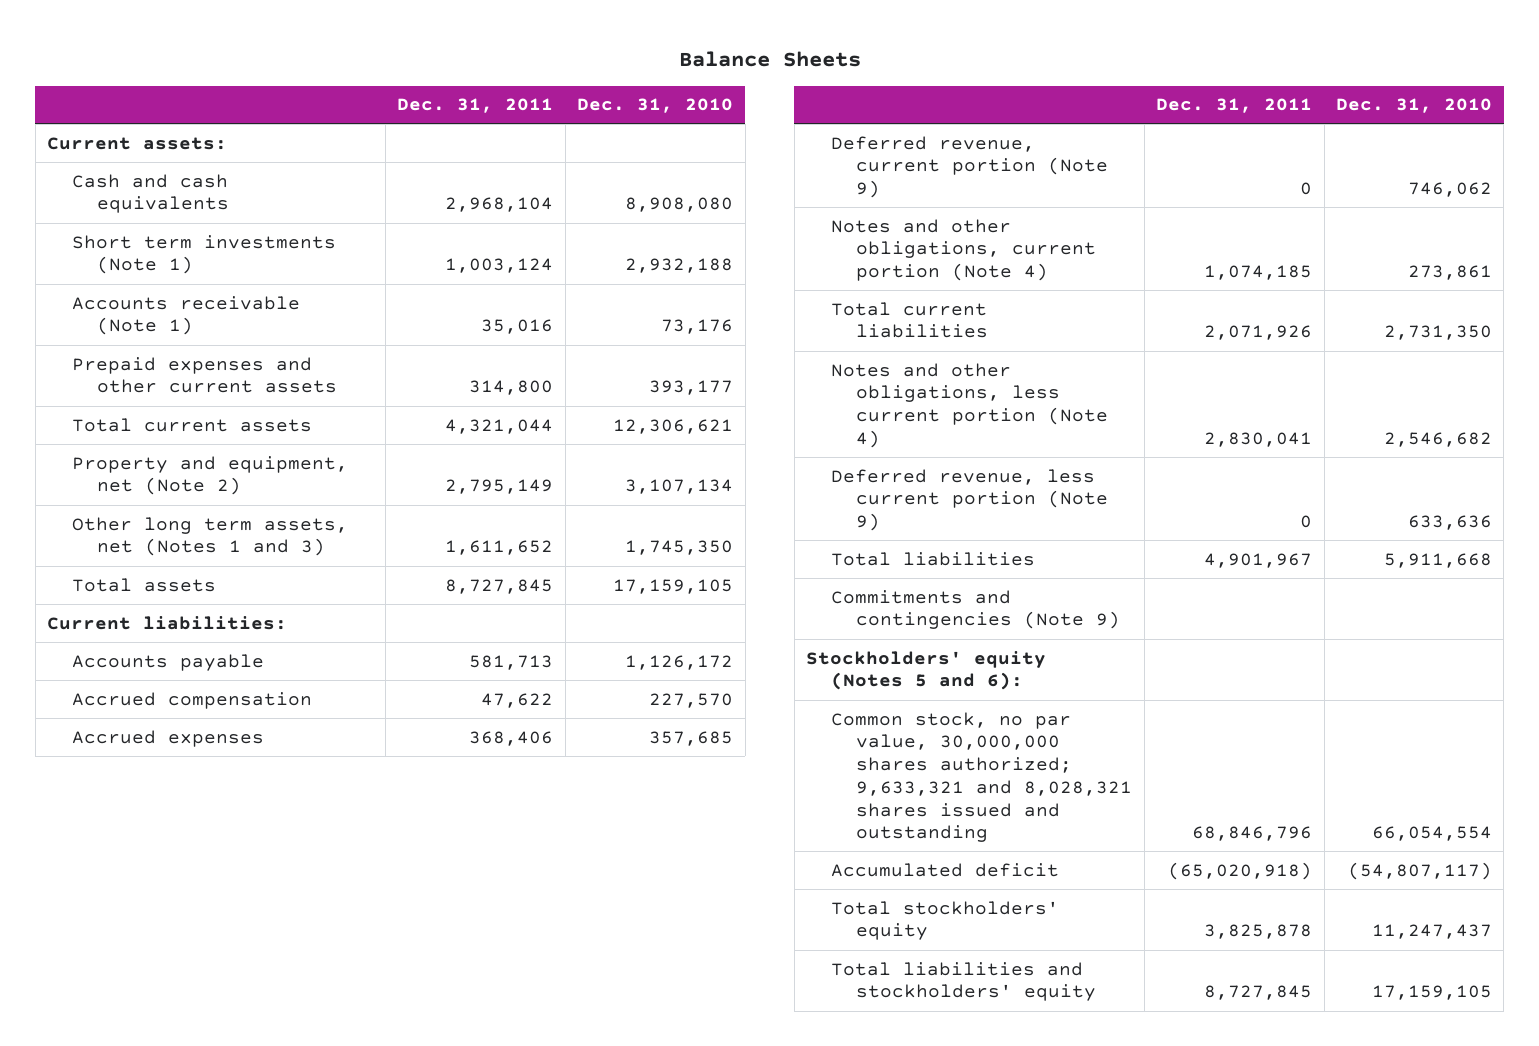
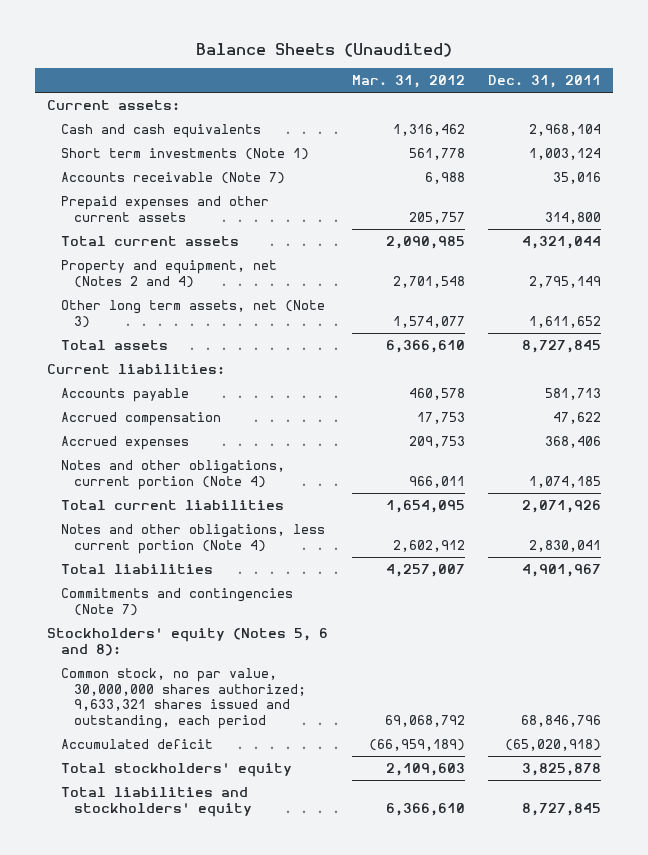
[678,51,861,68] Balance Sheets -> [196,43,453,58] Balance Sheets (Unaudited)
[577,98,734,114] Dec. 31, 2010 -> none
none -> [351,75,465,89] Mar. 31, 2012
[72,295,301,336] Accounts receivable (Note 1) -> [60,171,285,184] Accounts receivable (Note 7)
[72,455,349,496] Property and equipment, net (Note 2) -> [60,259,277,288] Property and equipment, net (Notes 2 and 4)
[72,516,349,557] Other long term assets, net (Notes 1 and 3) -> [60,299,325,328] Other long term assets, net (Note 3)
[831,135,1109,199] Deferred revenue, current portion (Note 9) -> none
[831,468,1109,532] Deferred revenue, less current portion (Note 9) -> none
[831,589,1121,630] Commitments and contingencies (Note 9) -> [60,587,293,616] Commitments and contingencies (Note 7)
[806,650,1047,691] Stockholders' equity (Notes 5 and 6): -> [47,627,329,656] Stockholders' equity (Notes 5, 6 and 8):
[831,711,1133,843] Common stock, no par value, 30,000,000 shares authorized; 9,633,321 and 8,028,321 shares issued and outstanding -> [60,667,307,730] Common stock, no par value, 30,000,000 shares authorized; 9,633,321 shares issued and outstanding, each period

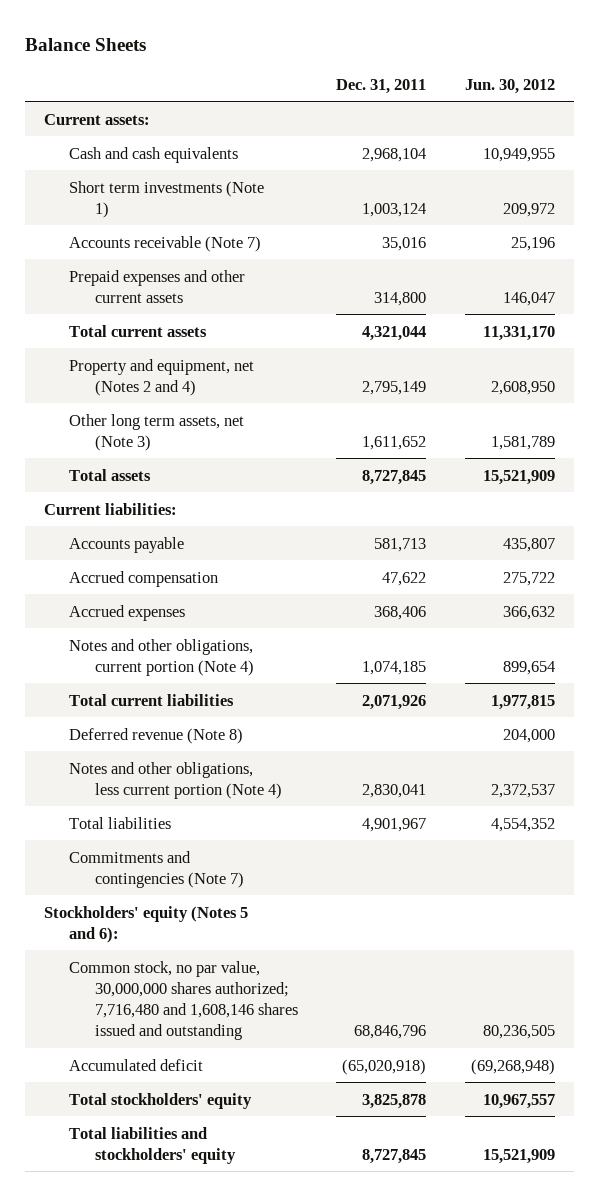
[196,43,453,58] Balance Sheets (Unaudited) -> [24,37,146,51] Balance Sheets
[351,75,465,89] Mar. 31, 2012 -> none
none -> [464,78,555,94] Jun. 30, 2012
none -> [69,727,244,744] Deferred revenue (Note 8)
[47,627,329,656] Stockholders' equity (Notes 5, 6 and 8): -> [43,905,248,943] Stockholders' equity (Notes 5 and 6):
[60,667,307,730] Common stock, no par value, 30,000,000 shares authorized; 9,633,321 shares issued and outstanding, each period -> [69,960,298,1041] Common stock, no par value, 30,000,000 shares authorized; 7,716,480 and 1,608,146 shares issued and outstanding

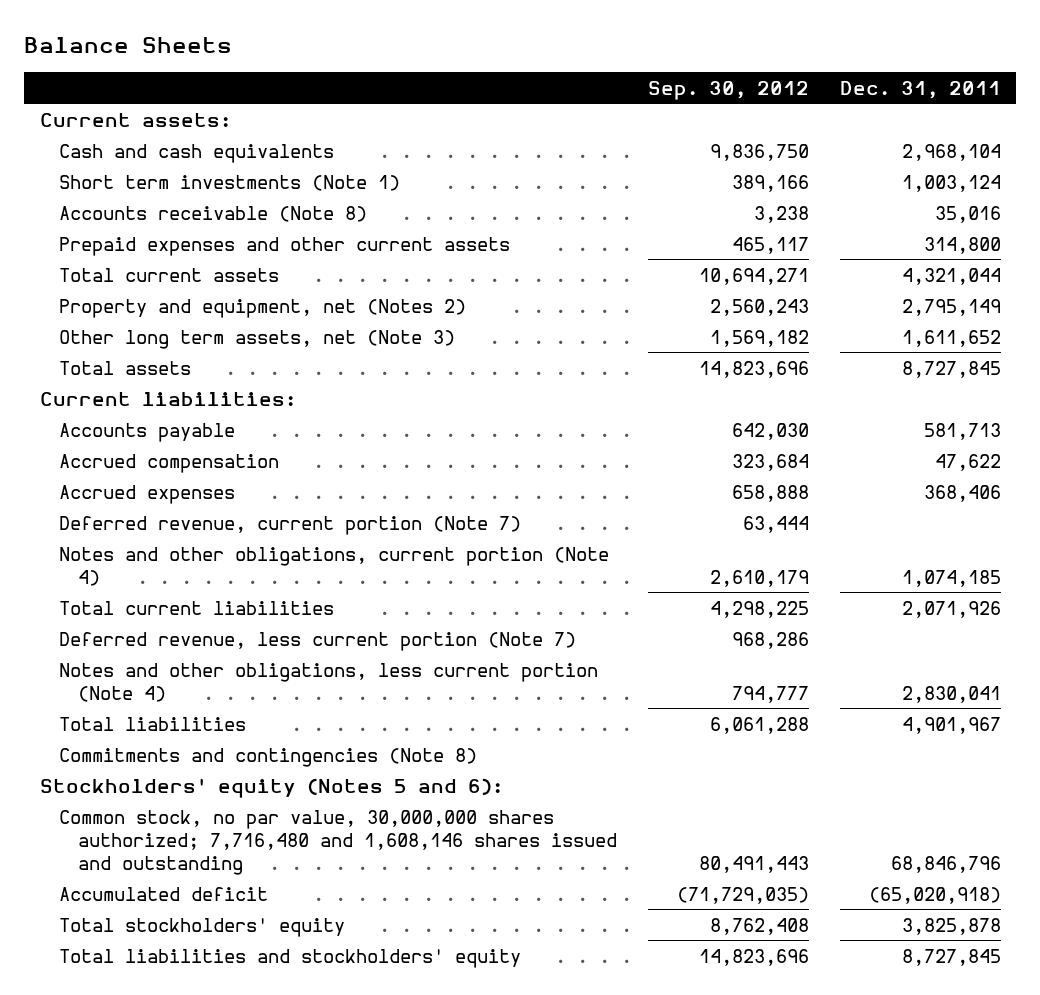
[464,78,555,94] Jun. 30, 2012 -> none
none -> [647,80,809,100] Sep. 30, 2012
[69,235,262,252] Accounts receivable (Note 7) -> [58,205,367,222] Accounts receivable (Note 8)
[69,358,255,396] Property and equipment, net (Notes 2 and 4) -> [58,298,466,318] Property and equipment, net (Notes 2)
none -> [58,515,521,535] Deferred revenue, current portion (Note 7)
[69,727,244,744] Deferred revenue (Note 8) -> none
none -> [58,631,576,651] Deferred revenue, less current portion (Note 7)
[69,850,244,888] Commitments and contingencies (Note 7) -> [58,747,477,767] Commitments and contingencies (Note 8)

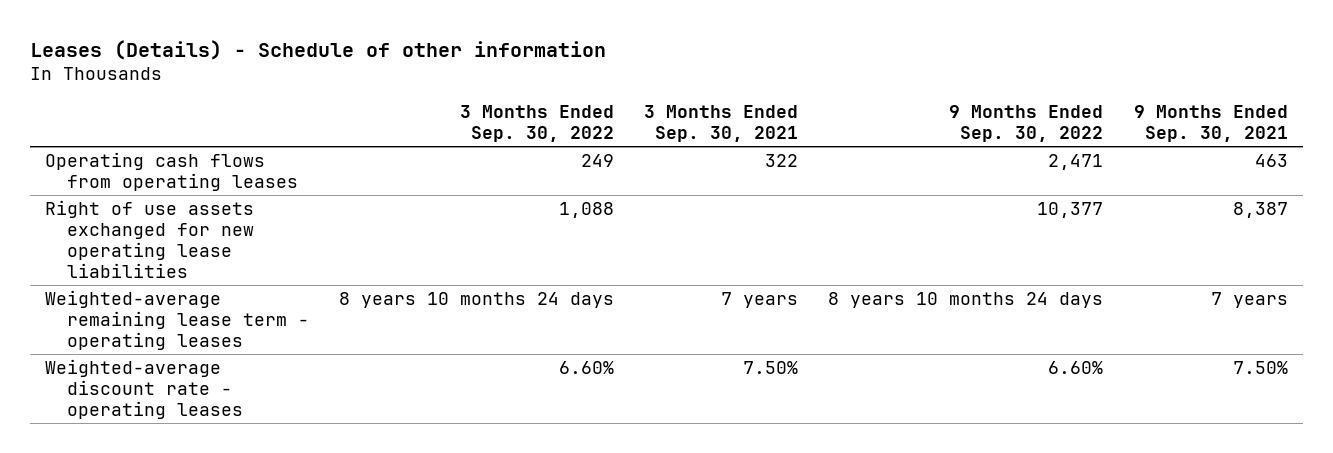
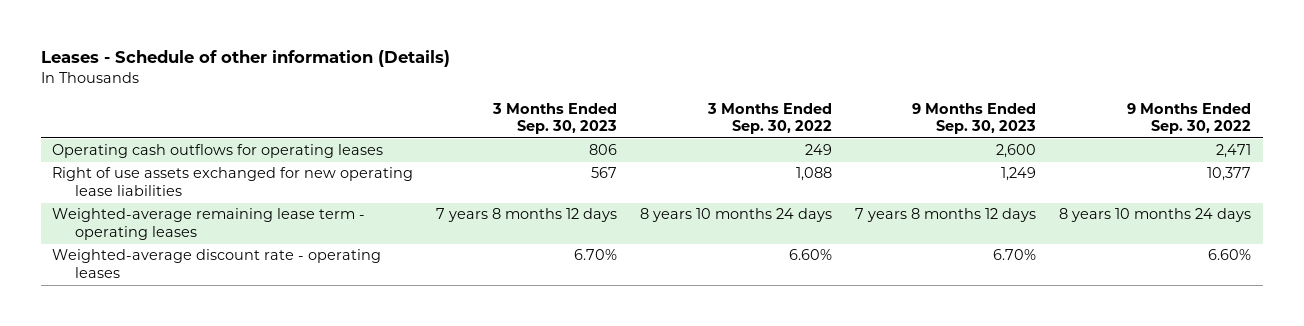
[29,39,606,60] Leases (Details) - Schedule of other information -> [40,50,450,68] Leases - Schedule of other information (Details)
[644,104,799,142] 3 Months Ended Sep. 30, 2021 -> none
[1133,104,1288,142] 9 Months Ended Sep. 30, 2021 -> none
none -> [492,102,618,135] 3 Months Ended Sep. 30, 2023
none -> [912,102,1037,135] 9 Months Ended Sep. 30, 2023
[44,152,298,191] Operating cash flows from operating leases -> [52,144,384,159] Operating cash outflows for operating leases

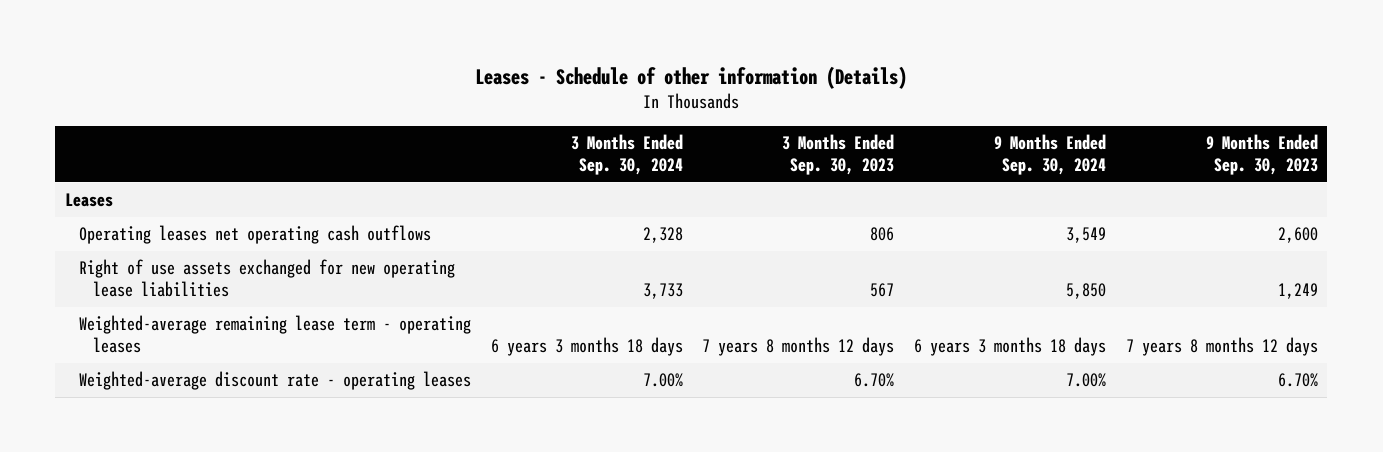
[707,102,833,135] 3 Months Ended Sep. 30, 2022 -> none
[1127,102,1252,135] 9 Months Ended Sep. 30, 2022 -> none
none -> [570,134,683,176] 3 Months Ended Sep. 30, 2024
none -> [993,134,1106,176] 9 Months Ended Sep. 30, 2024
none -> [65,193,114,208] Leases
[52,144,384,159] Operating cash outflows for operating leases -> [79,225,432,245] Operating leases net operating cash outflows

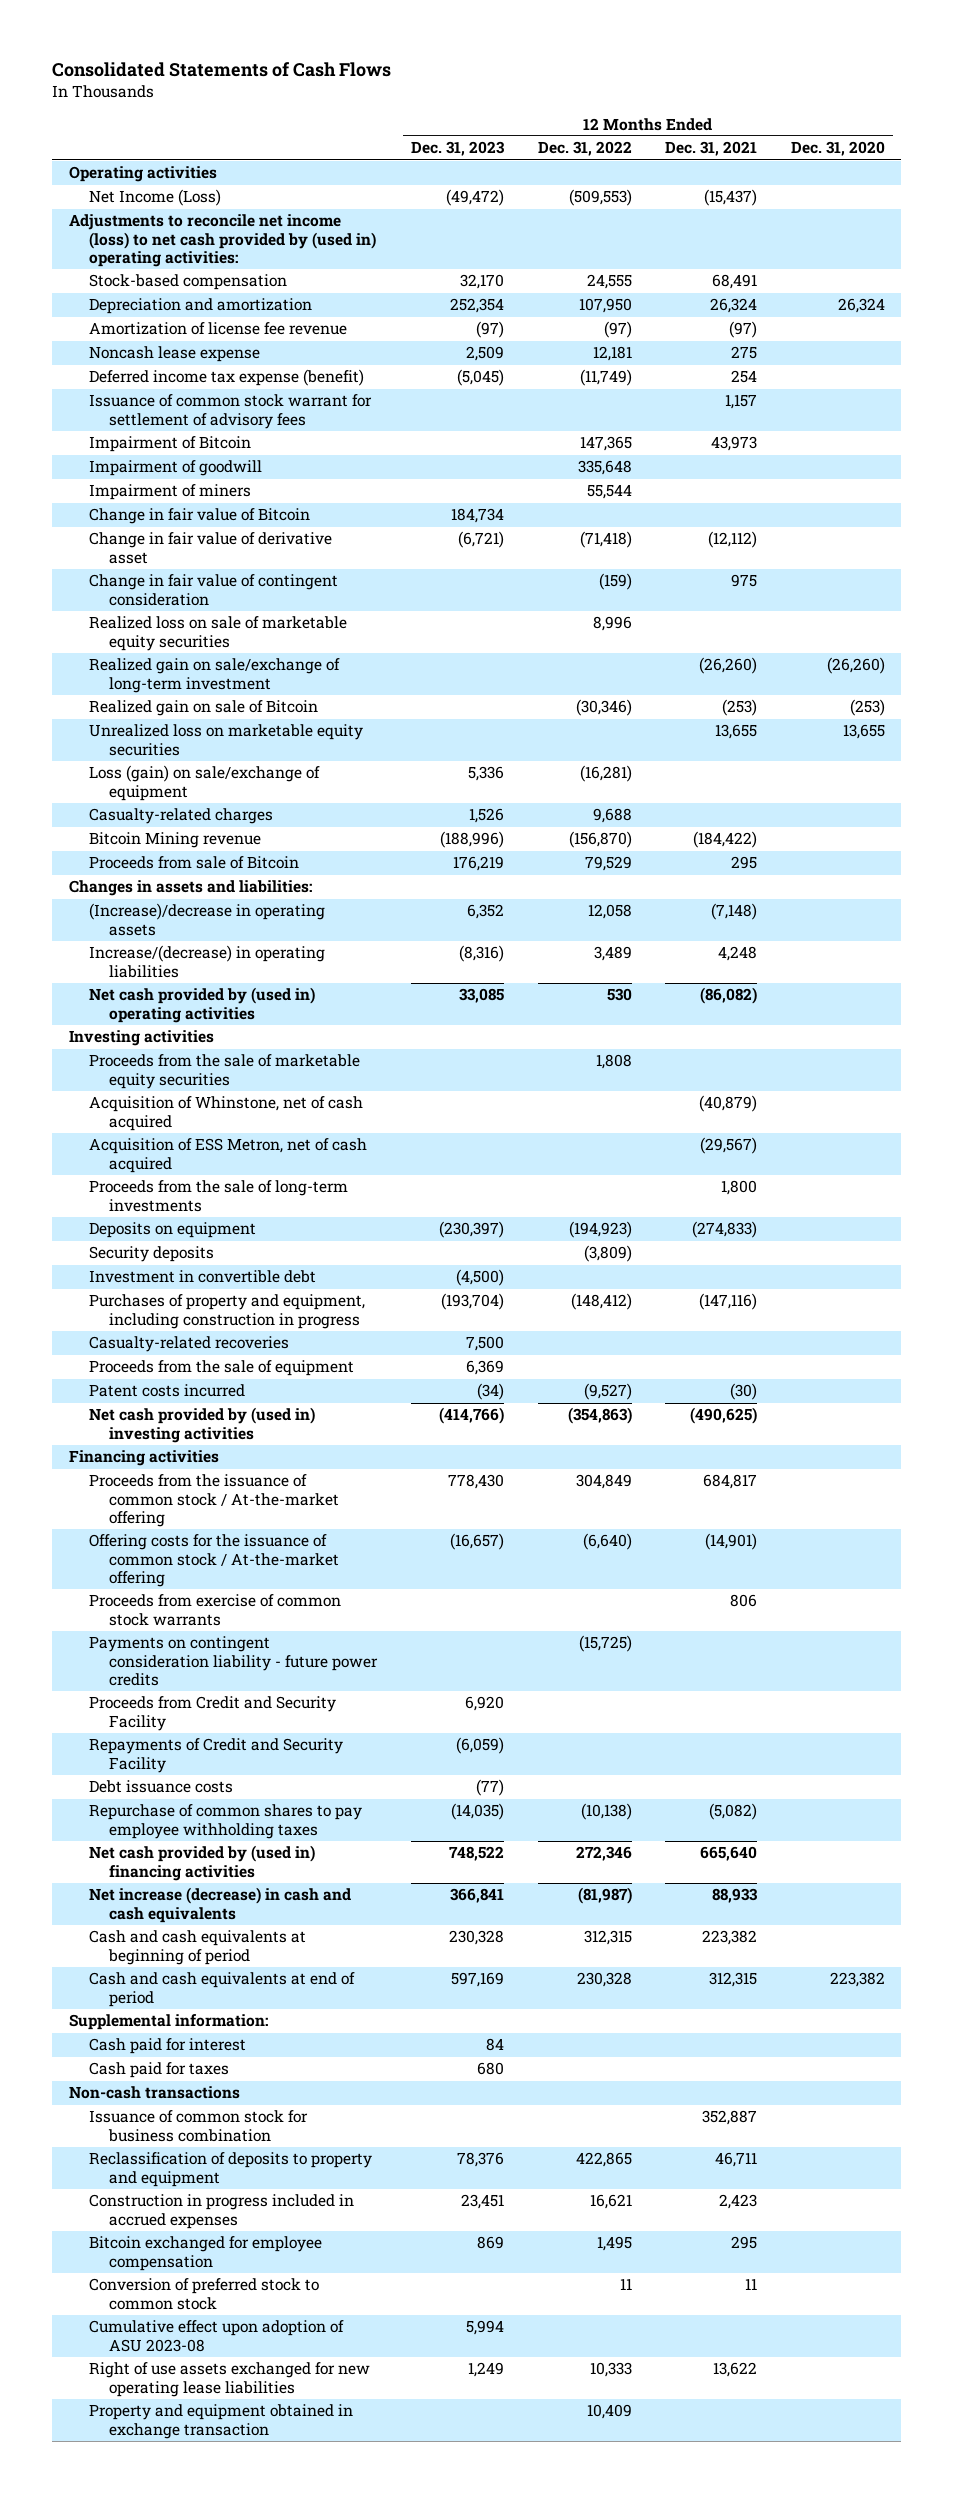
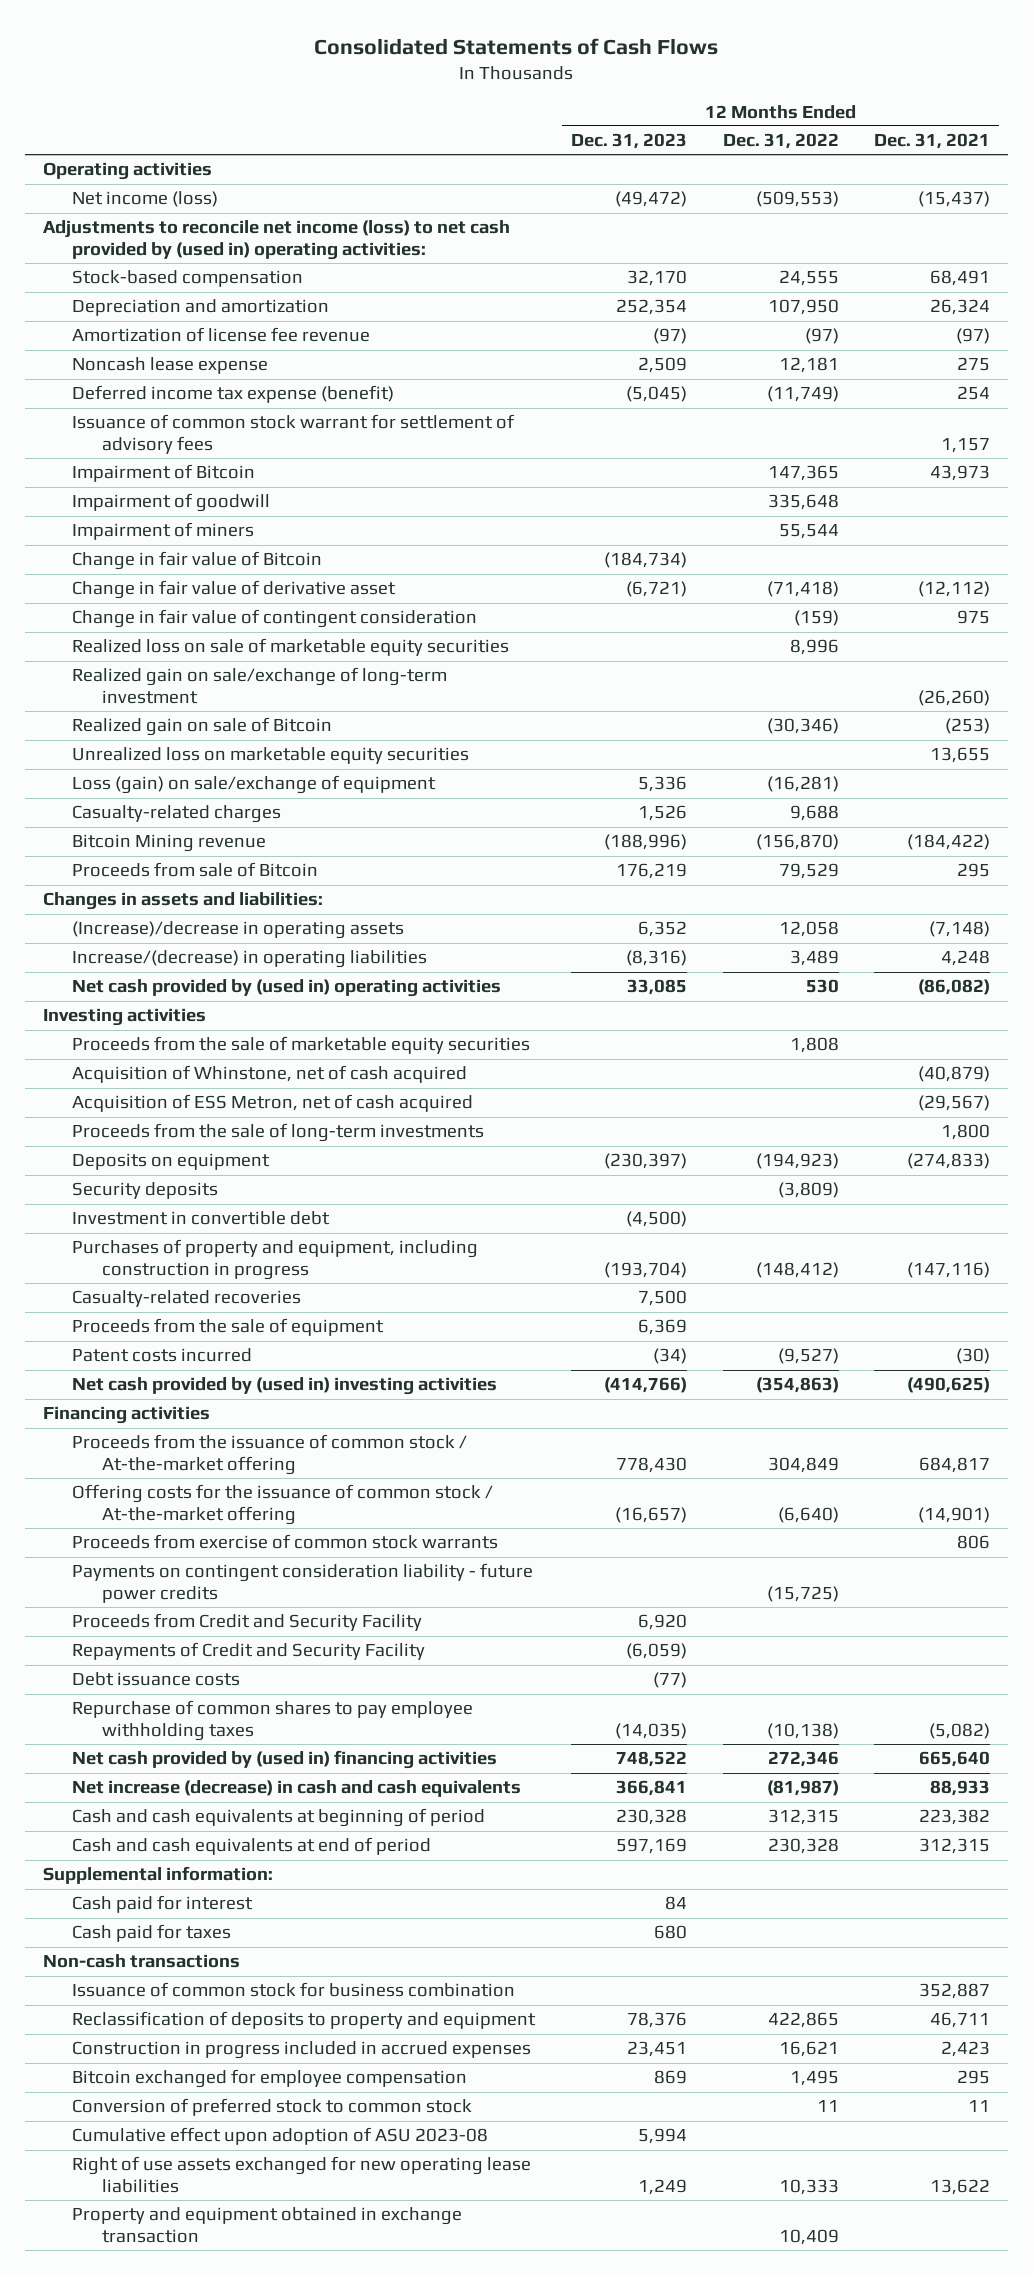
[790,141,885,157] Dec. 31, 2020 -> none
[89,189,222,207] Net Income (Loss) -> [72,191,219,208] Net income (loss)
[451,508,505,524] 184,734 -> [603,552,687,569] (184,734)

